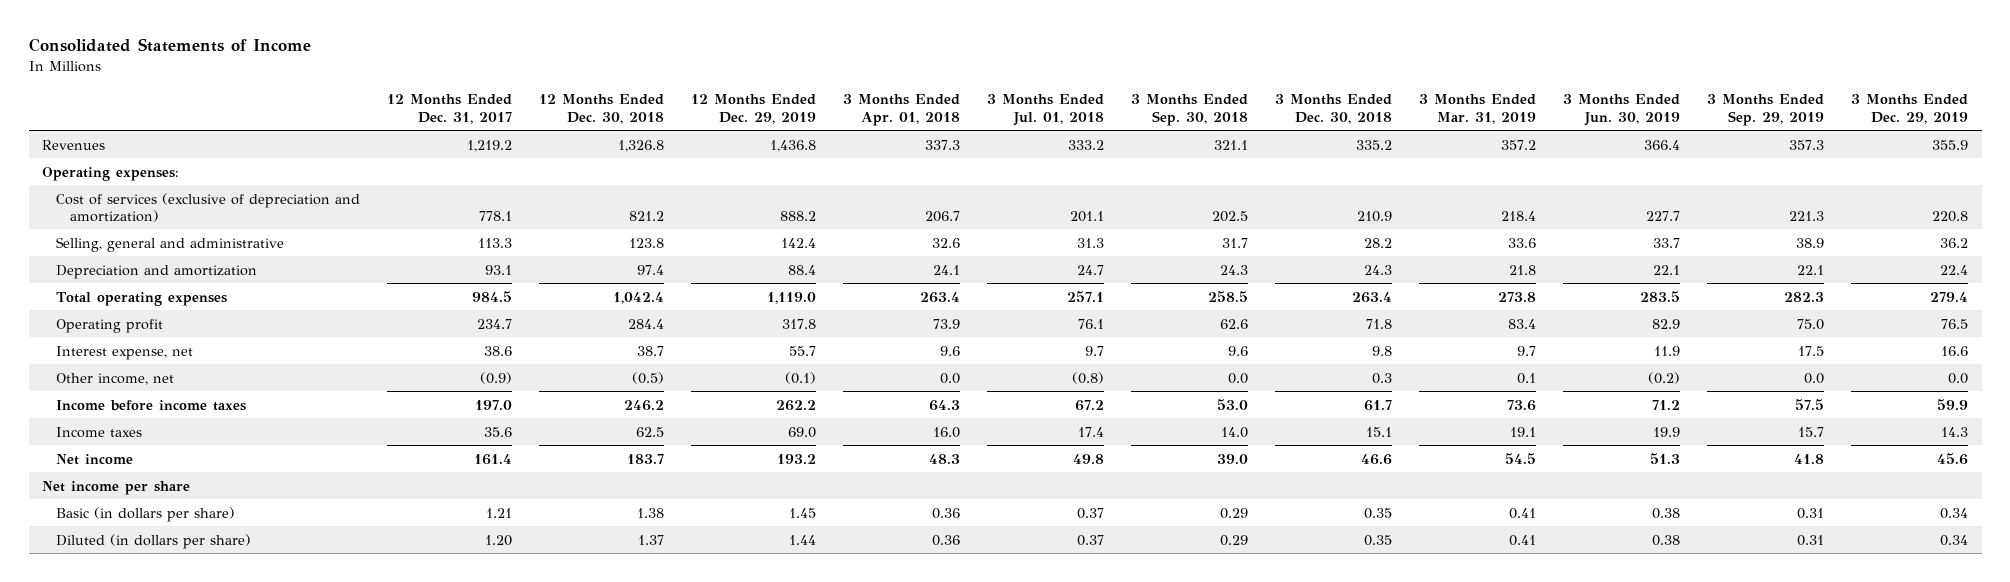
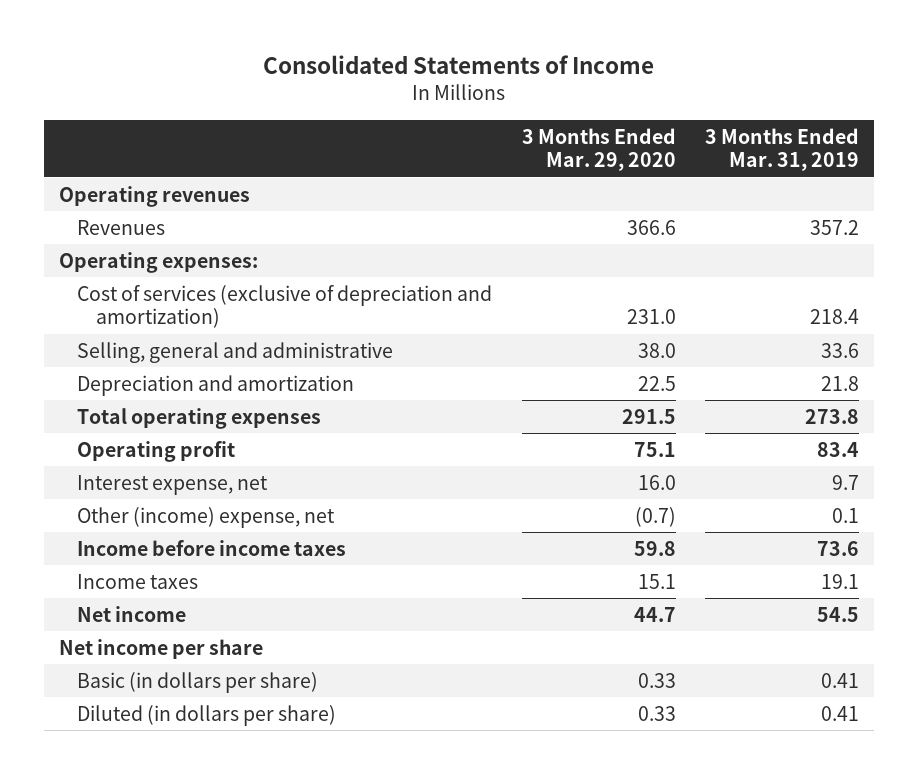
[387,94,513,124] 12 Months Ended Dec. 31, 2017 -> none
[539,94,665,124] 12 Months Ended Dec. 30, 2018 -> none
[691,94,817,124] 12 Months Ended Dec. 29, 2019 -> none
[843,94,961,126] 3 Months Ended Apr. 01, 2018 -> none
[987,94,1105,126] 3 Months Ended Jul. 01, 2018 -> none
[1131,94,1249,126] 3 Months Ended Sep. 30, 2018 -> none
[1275,94,1393,124] 3 Months Ended Dec. 30, 2018 -> none
[1563,94,1681,126] 3 Months Ended Jun. 30, 2019 -> none
[1707,94,1825,126] 3 Months Ended Sep. 29, 2019 -> none
[1851,94,1969,124] 3 Months Ended Dec. 29, 2019 -> none
none -> [521,127,676,171] 3 Months Ended Mar. 29, 2020
none -> [58,185,250,207] Operating revenues
[56,372,175,385] Other income, net -> [77,506,336,528] Other (income) expense, net

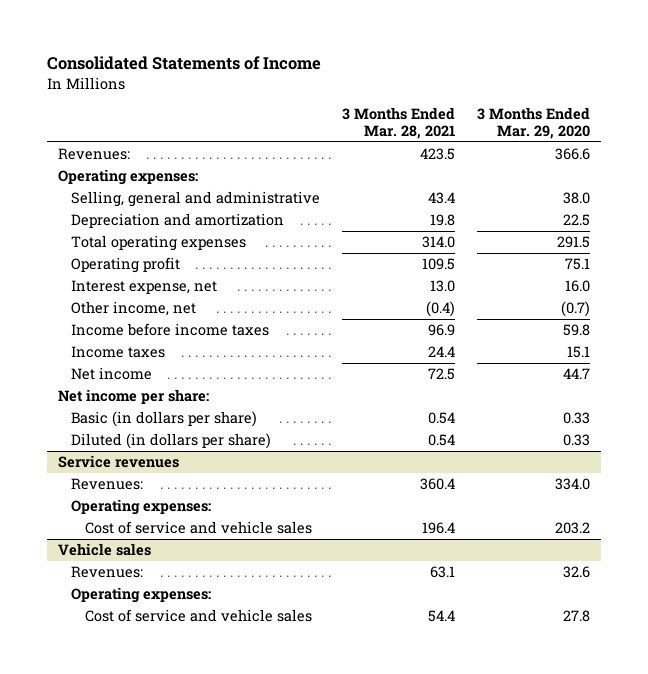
[705,127,860,171] 3 Months Ended Mar. 31, 2019 -> none
none -> [342,107,456,140] 3 Months Ended Mar. 28, 2021
[58,185,250,207] Operating revenues -> none
[77,219,166,235] Revenues -> [57,148,130,161] Revenues:
[77,284,493,329] Cost of services (exclusive of depreciation and amortization) -> none
[77,506,336,528] Other (income) expense, net -> [71,301,197,317] Other income, net
[58,638,263,659] Net income per share -> [57,389,209,405] Net income per share:
none -> [57,455,179,469] Service revenues
none -> [71,478,144,491] Revenues:
none -> [71,499,212,516] Operating expenses:
none -> [84,521,312,535] Cost of service and vehicle sales
none -> [57,543,151,557] Vehicle sales
none -> [71,566,144,579] Revenues:
none -> [71,587,212,604] Operating expenses:
none -> [84,609,312,623] Cost of service and vehicle sales

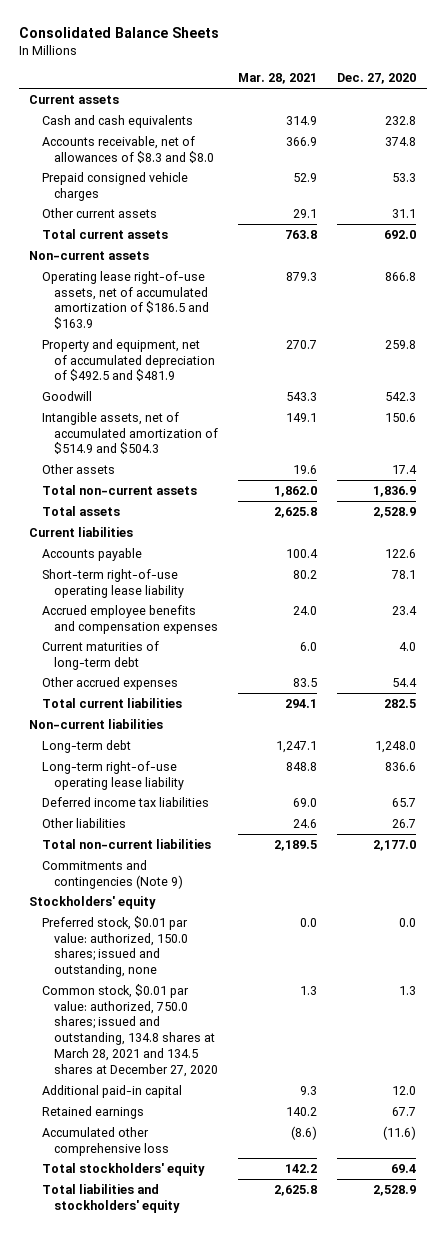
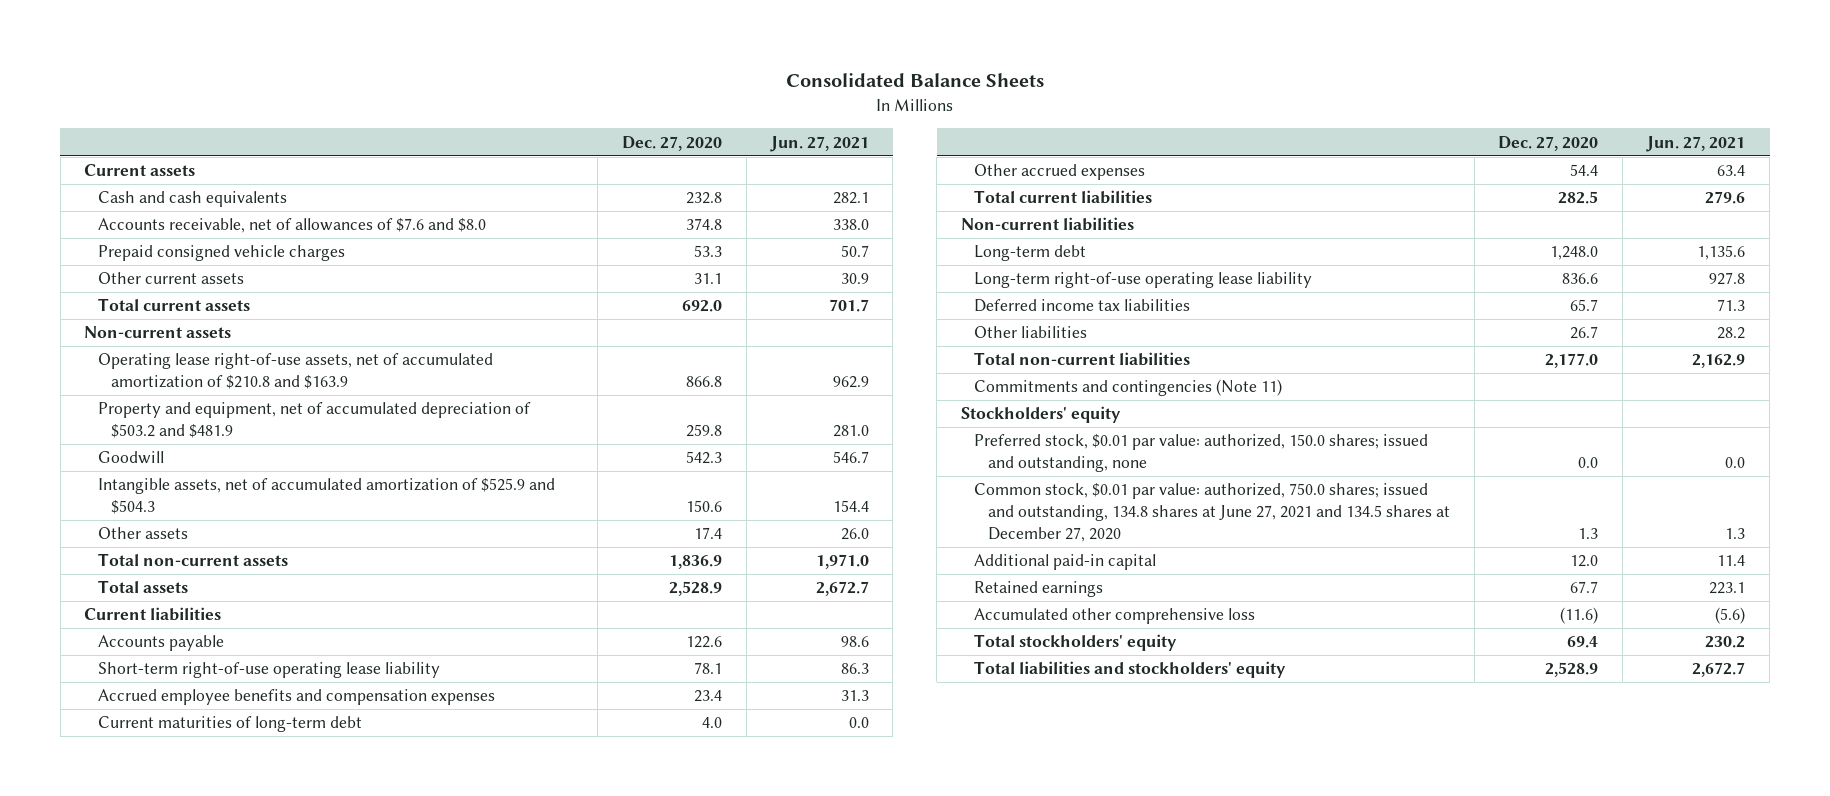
[238,73,318,85] Mar. 28, 2021 -> none
none -> [769,135,869,152] Jun. 27, 2021
[41,135,215,163] Accounts receivable, net of allowances of $8.3 and $8.0 -> [97,218,486,234] Accounts receivable, net of allowances of $7.6 and $8.0
[41,270,210,330] Operating lease right-of-use assets, net of accumulated amortization of $186.5 and $163.9 -> [97,353,493,390] Operating lease right-of-use assets, net of accumulated amortization of $210.8 and $163.9
[41,338,216,382] Property and equipment, net of accumulated depreciation of $492.5 and $481.9 -> [97,402,531,439] Property and equipment, net of accumulated depreciation of $503.2 and $481.9
[41,411,219,455] Intangible assets, net of accumulated amortization of $514.9 and $504.3 -> [97,478,555,515] Intangible assets, net of accumulated amortization of $525.9 and $504.3
[41,859,184,889] Commitments and contingencies (Note 9) -> [974,379,1283,397] Commitments and contingencies (Note 11)
[41,983,219,1077] Common stock, $0.01 par value: authorized, 750.0 shares; issued and outstanding, 134.8 shares at March 28, 2021 and 134.5 shares at December 27, 2020 -> [974,483,1450,542] Common stock, $0.01 par value: authorized, 750.0 shares; issued and outstanding, 134.8 shares at June 27, 2021 and 134.5 shares at December 27, 2020

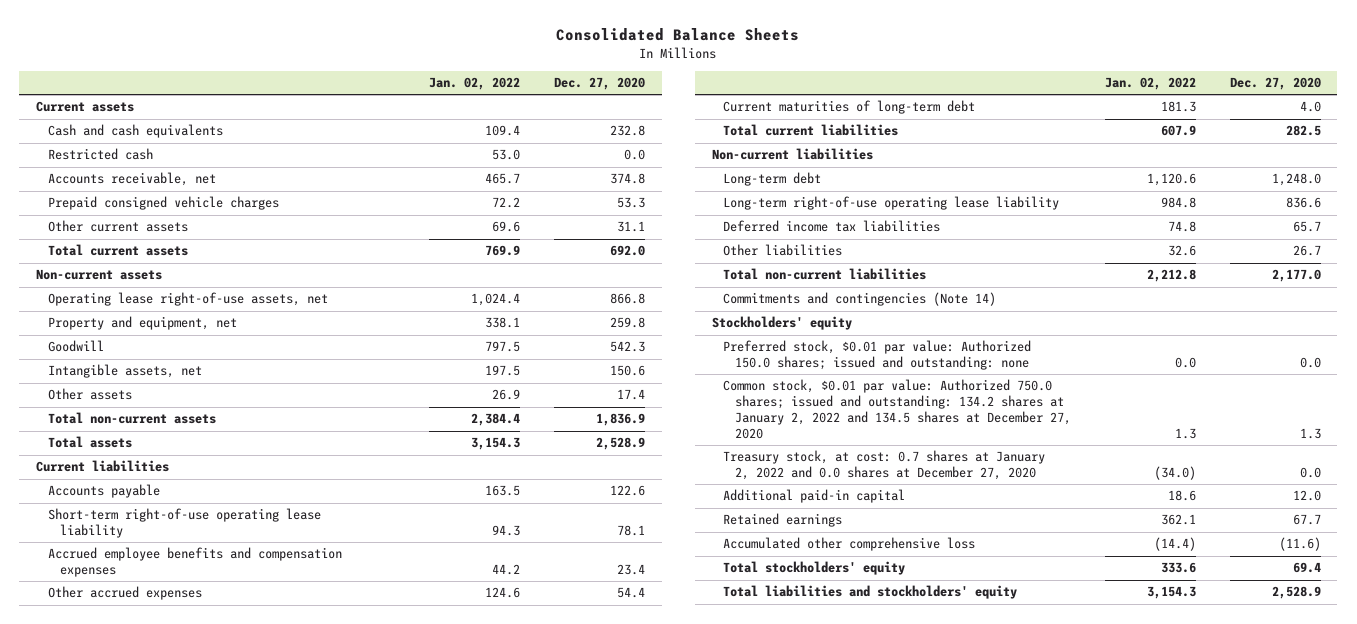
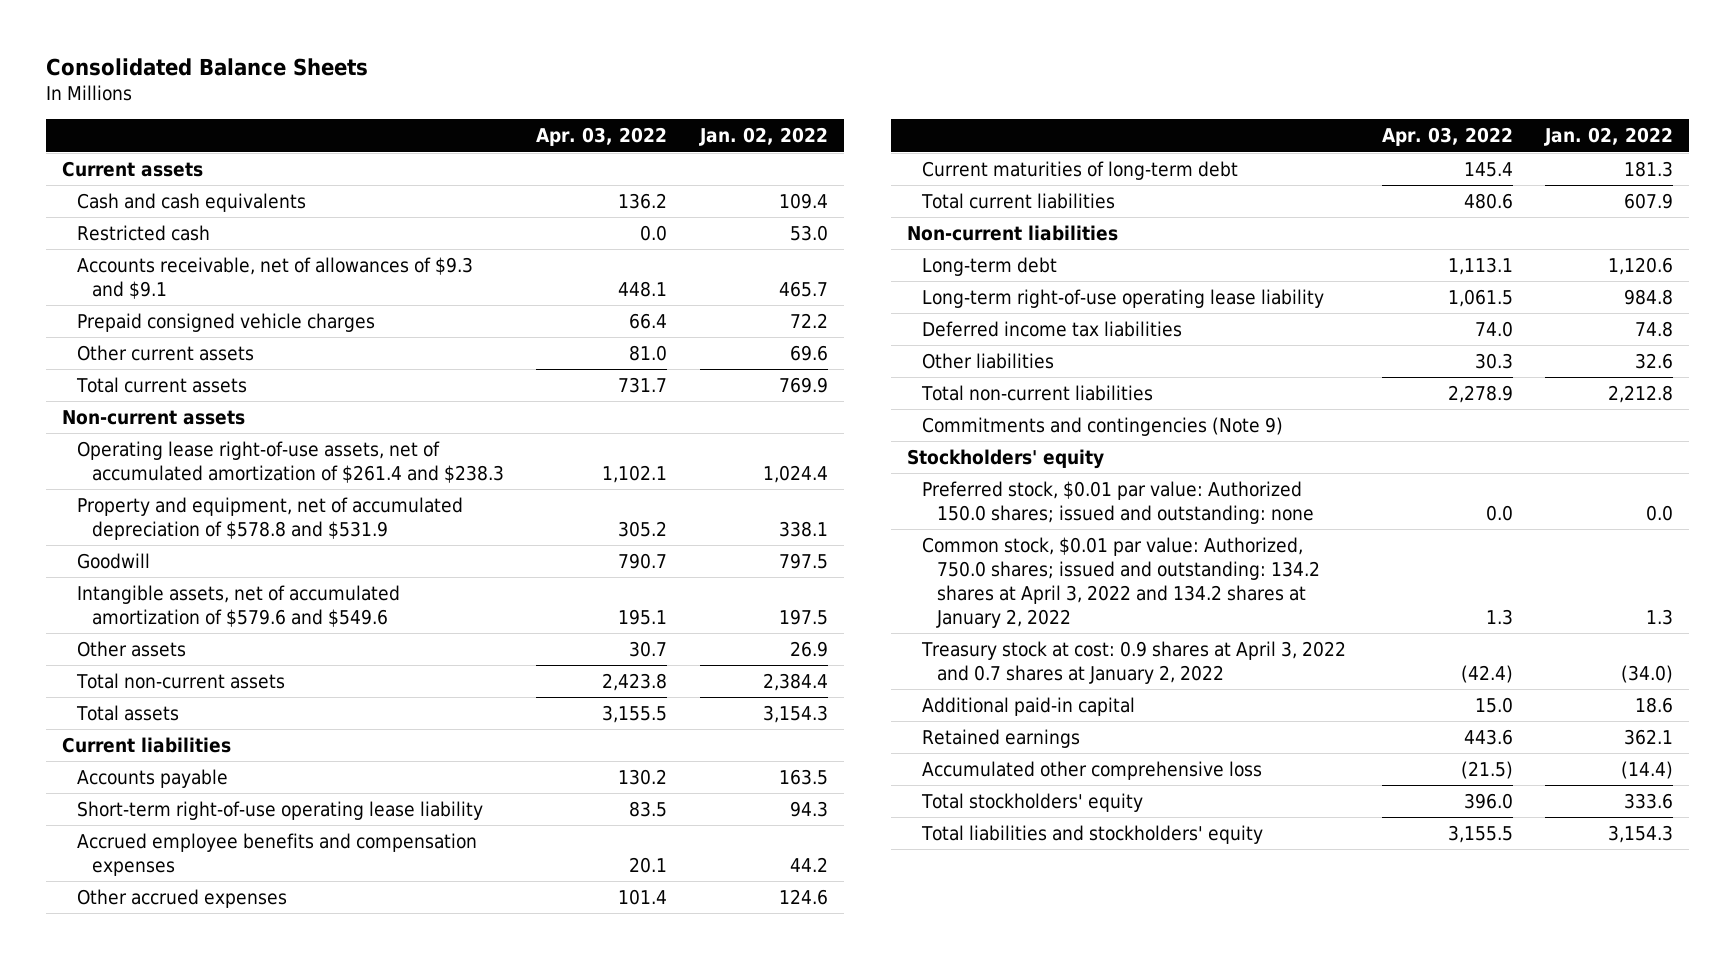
[553,77,645,91] Dec. 27, 2020 -> none
none -> [536,127,668,147] Apr. 03, 2022
[47,172,216,187] Accounts receivable, net -> [76,257,473,300] Accounts receivable, net of allowances of $9.3 and $9.1
[47,292,328,307] Operating lease right-of-use assets, net -> [76,441,505,484] Operating lease right-of-use assets, net of accumulated amortization of $261.4 and $238.3
[47,316,237,331] Property and equipment, net -> [76,497,463,541] Property and equipment, net of accumulated depreciation of $578.8 and $531.9
[47,364,202,379] Intangible assets, net -> [76,585,400,628] Intangible assets, net of accumulated amortization of $579.6 and $549.6
[723,292,997,307] Commitments and contingencies (Note 14) -> [922,417,1284,437] Commitments and contingencies (Note 9)
[723,379,1072,439] Common stock, $0.01 par value: Authorized 750.0 shares; issued and outstanding: 134.2 shares at January 2, 2022 and 134.5 shares at December 27, 2020 -> [922,537,1321,629] Common stock, $0.01 par value: Authorized, 750.0 shares; issued and outstanding: 134.2 shares at April 3, 2022 and 134.2 shares at January 2, 2022
[723,450,1046,481] Treasury stock, at cost: 0.7 shares at January 2, 2022 and 0.0 shares at December 27, 2020 -> [921,641,1347,685] Treasury stock at cost: 0.9 shares at April 3, 2022 and 0.7 shares at January 2, 2022

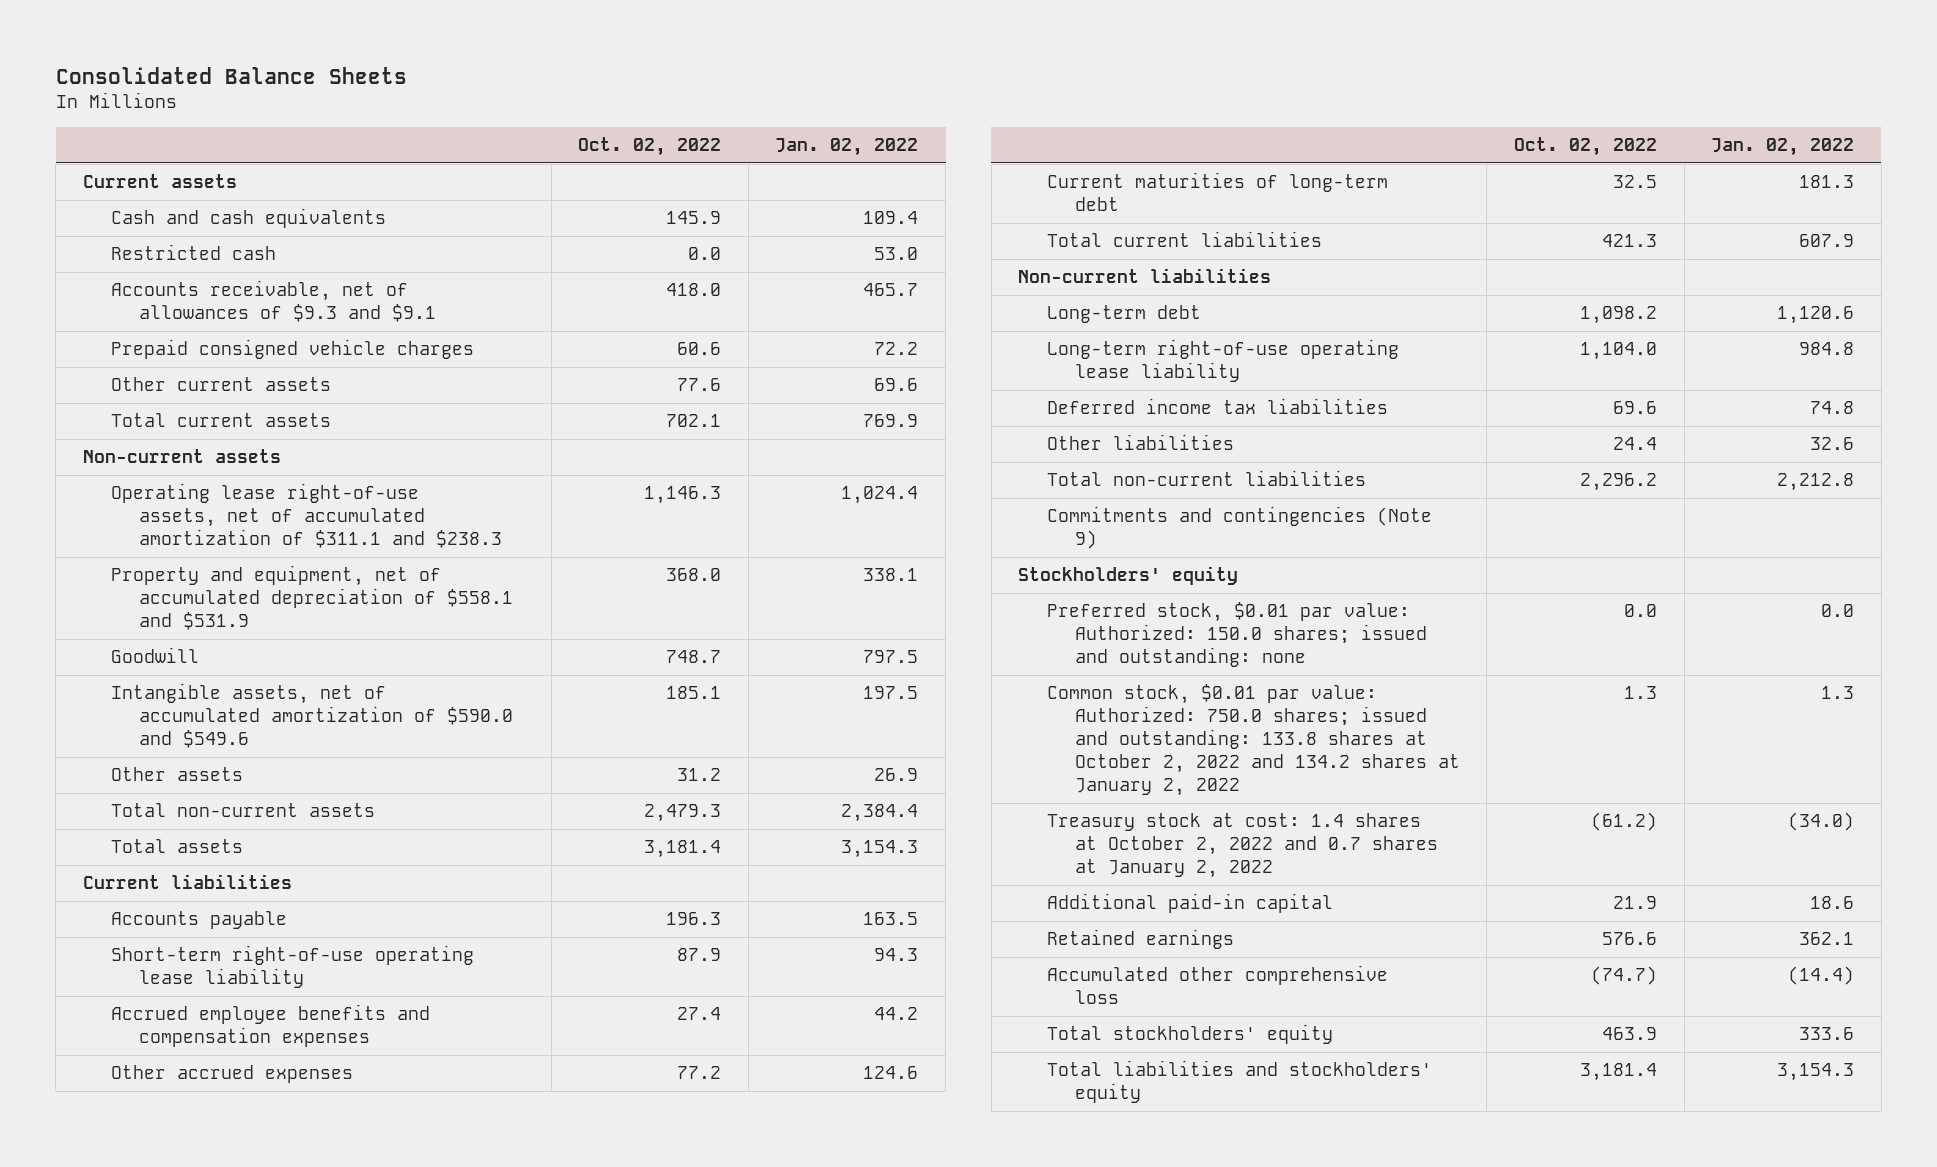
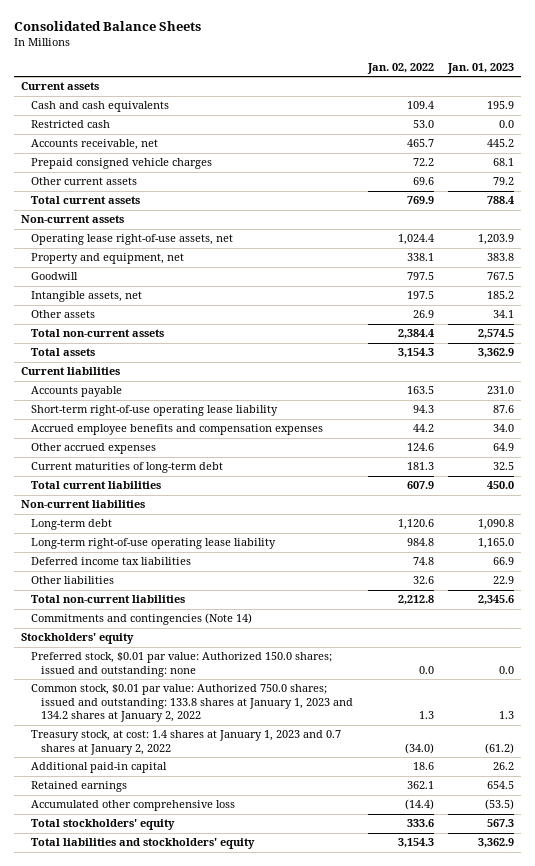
[578,137,722,157] Oct. 02, 2022 -> none
none -> [447,62,515,74] Jan. 01, 2023
[110,280,437,323] Accounts receivable, net of allowances of $9.3 and $9.1 -> [31,139,159,151] Accounts receivable, net
[110,483,503,549] Operating lease right-of-use assets, net of accumulated amortization of $311.1 and $238.3 -> [31,234,234,246] Operating lease right-of-use assets, net
[110,565,514,631] Property and equipment, net of accumulated depreciation of $558.1 and $531.9 -> [31,253,185,265] Property and equipment, net
[110,683,514,749] Intangible assets, net of accumulated amortization of $590.0 and $549.6 -> [31,291,143,303] Intangible assets, net
[1046,506,1432,550] Commitments and contingencies (Note 9) -> [31,613,253,626] Commitments and contingencies (Note 14)
[1046,602,1427,668] Preferred stock, $0.01 par value: Authorized: 150.0 shares; issued and outstanding: none -> [31,652,333,677] Preferred stock, $0.01 par value: Authorized 150.0 shares; issued and outstanding: none
[1046,684,1460,797] Common stock, $0.01 par value: Authorized: 750.0 shares; issued and outstanding: 133.8 shares at October 2, 2022 and 134.2 shares at January 2, 2022 -> [31,684,354,723] Common stock, $0.01 par value: Authorized 750.0 shares; issued and outstanding: 133.8 shares at January 1, 2023 and 134.2 shares at January 2, 2022
[1046,813,1438,879] Treasury stock at cost: 1.4 shares at October 2, 2022 and 0.7 shares at January 2, 2022 -> [31,730,342,755] Treasury stock, at cost: 1.4 shares at January 1, 2023 and 0.7 shares at January 2, 2022

